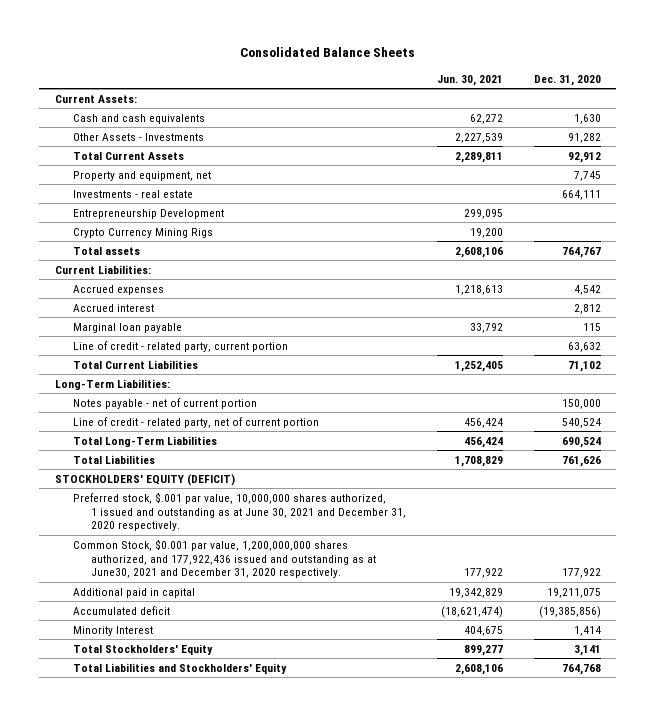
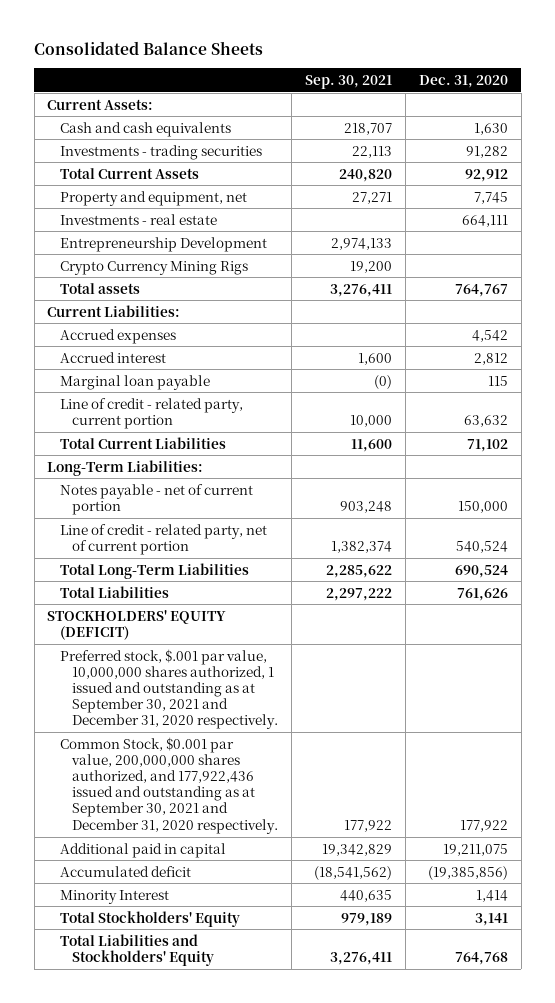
[436,74,503,86] Jun. 30, 2021 -> none
none -> [305,74,393,89] Sep. 30, 2021
[72,132,204,141] Other Assets - Investments -> [59,144,262,160] Investments - trading securities
[72,491,406,532] Preferred stock, $.001 par value, 10,000,000 shares authorized, 1 issued and outstanding as at June 30, 2021 and December 31, 2020 respectively. -> [59,648,279,730] Preferred stock, $.001 par value, 10,000,000 shares authorized, 1 issued and outstanding as at September 30, 2021 and December 31, 2020 respectively.
[72,538,376,579] Common Stock, $0.001 par value, 1,200,000,000 shares authorized, and 177,922,436 issued and outstanding as at June30, 2021 and December 31, 2020 respectively. -> [59,736,279,834] Common Stock, $0.001 par value, 200,000,000 shares authorized, and 177,922,436 issued and outstanding as at September 30, 2021 and December 31, 2020 respectively.

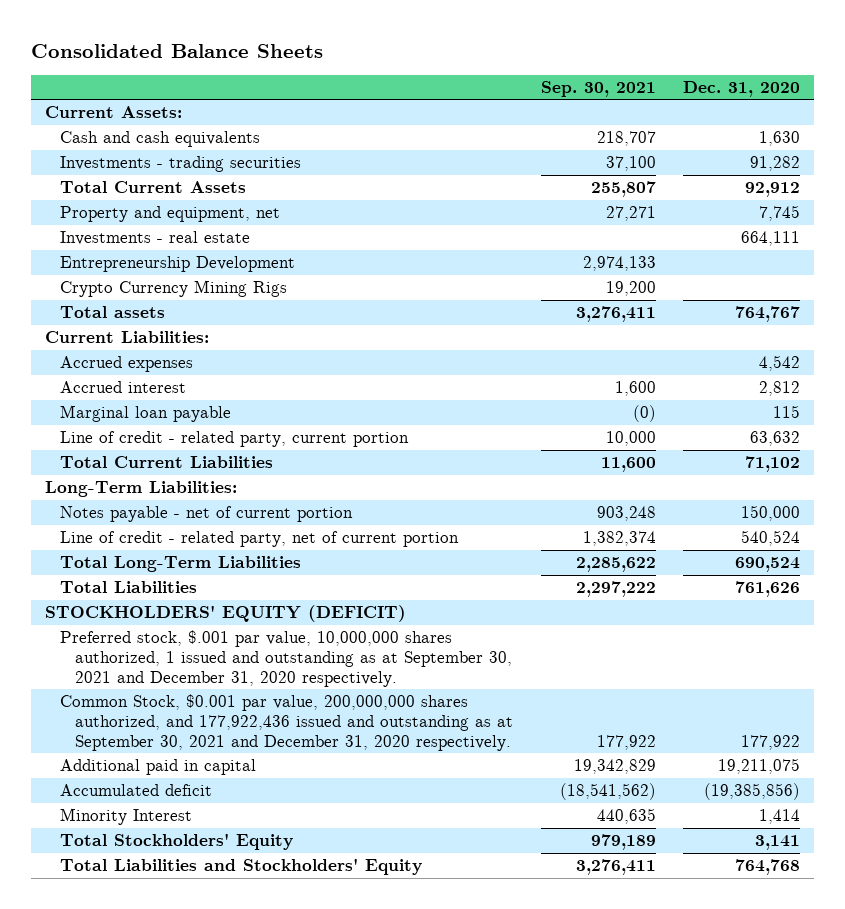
[352,145,393,158] 22,113 -> [605,156,656,172] 37,100
[339,168,393,182] 240,820 -> [590,181,656,198] 255,807

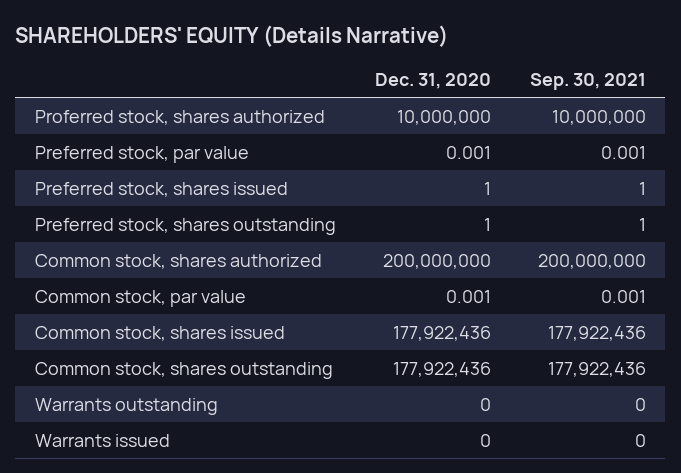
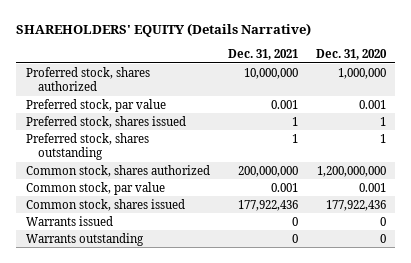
[529,72,646,90] Sep. 30, 2021 -> none
none -> [227,49,298,61] Dec. 31, 2021
[396,109,491,125] 10,000,000 -> [337,67,386,79] 1,000,000
[382,253,491,269] 200,000,000 -> [316,165,386,177] 1,200,000,000
[34,361,333,379] Common stock, shares outstanding -> none
[34,397,218,415] Warrants outstanding -> [25,232,144,246] Warrants outstanding

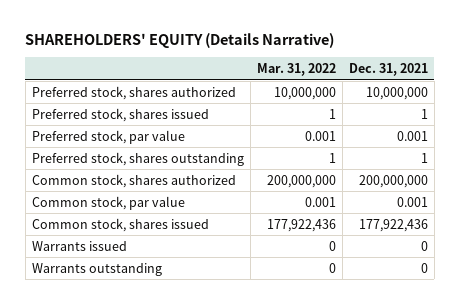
[315,49,387,61] Dec. 31, 2020 -> none
none -> [256,63,336,77] Mar. 31, 2022
[25,66,150,92] Proferred stock, shares authorized -> [31,85,236,100] Preferred stock, shares authorized
[25,98,166,112] Preferred stock, par value -> [31,129,185,144] Preferred stock, par value

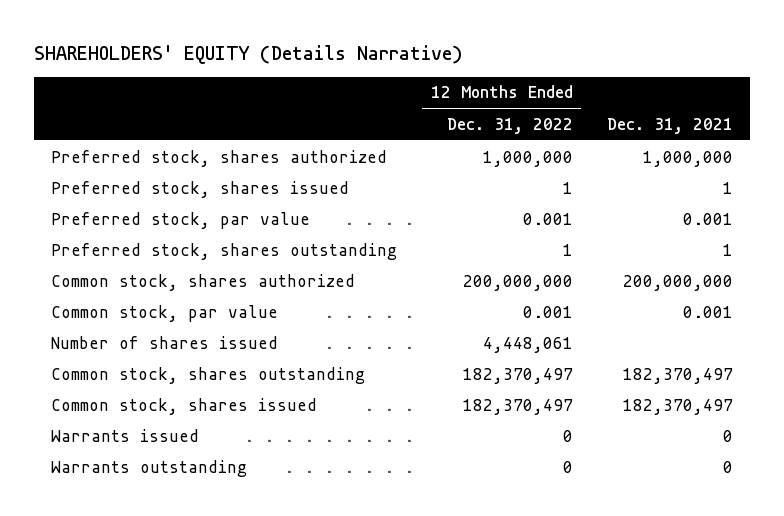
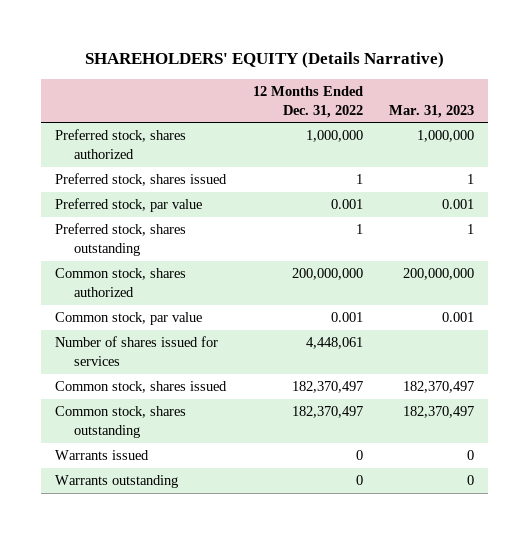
[607,117,734,134] Dec. 31, 2021 -> none
none -> [389,104,475,118] Mar. 31, 2023
[50,335,278,349] Number of shares issued -> [54,336,218,367] Number of shares issued for services
[50,366,365,384] Common stock, shares outstanding -> [54,406,186,439] Common stock, shares outstanding

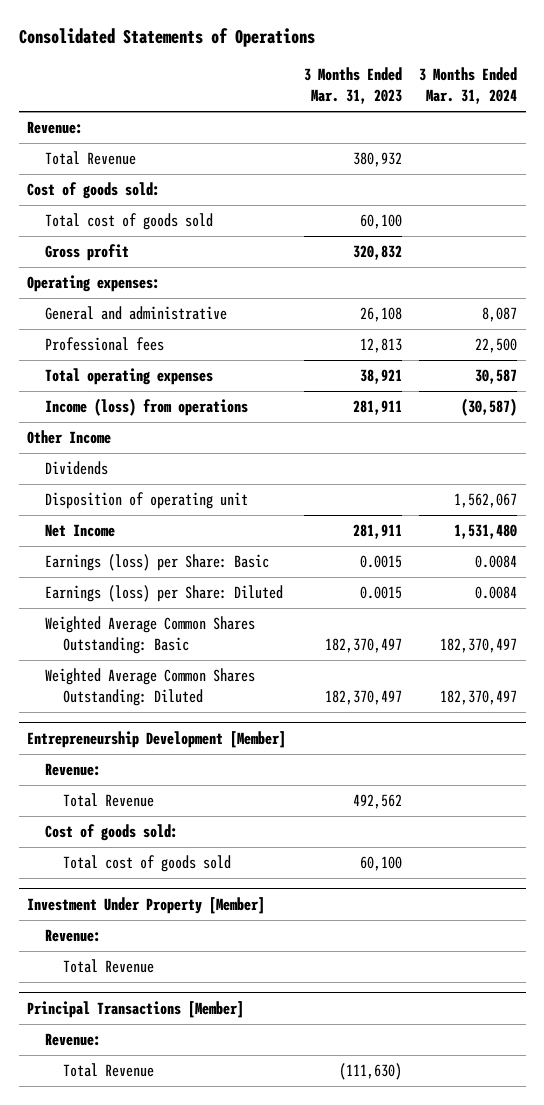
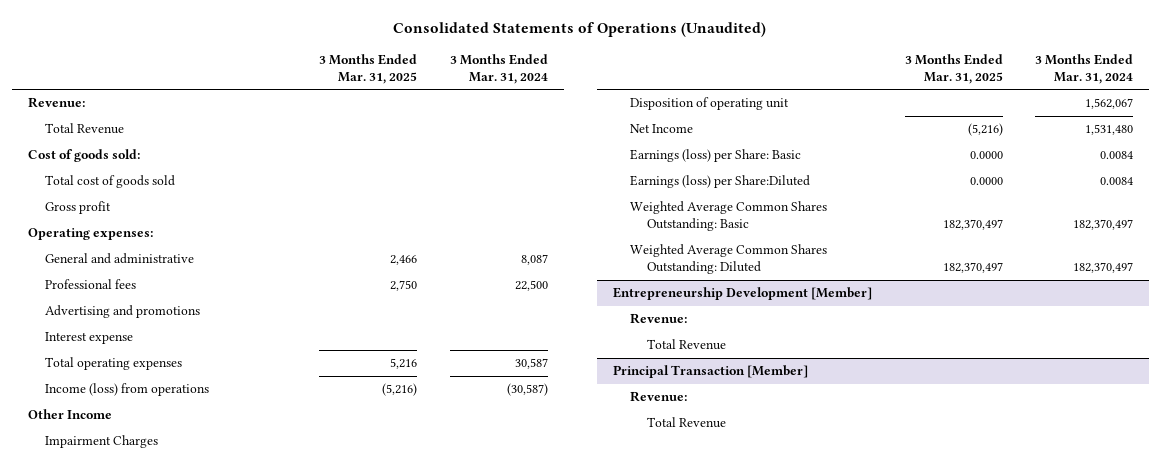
[18,28,315,48] Consolidated Statements of Operations -> [393,22,767,38] Consolidated Statements of Operations (Unaudited)
[303,67,402,104] 3 Months Ended Mar. 31, 2023 -> none
none -> [319,53,418,84] 3 Months Ended Mar. 31, 2025
none -> [45,305,201,319] Advertising and promotions
none -> [45,332,134,345] Interest expense
[45,461,109,476] Dividends -> none
none -> [45,435,159,449] Impairment Charges
[45,585,284,603] Earnings (loss) per Share: Diluted -> [630,175,811,189] Earnings (loss) per Share:Diluted
[45,824,179,842] Cost of goods sold: -> none
[63,855,232,873] Total cost of goods sold -> none
[27,896,266,914] Investment Under Property [Member] -> none
[45,929,102,943] Revenue: -> none
[63,959,155,974] Total Revenue -> none
[27,1000,245,1018] Principal Transactions [Member] -> [613,365,809,379] Principal Transaction [Member]

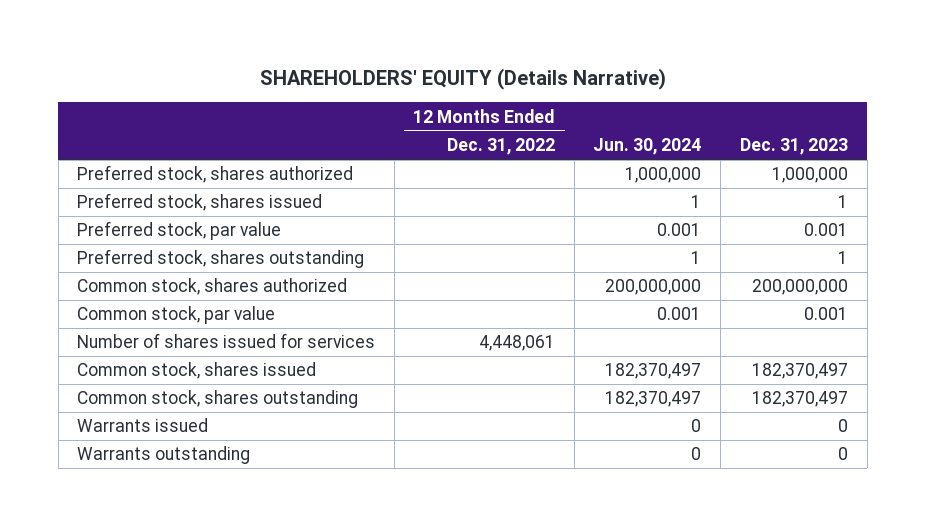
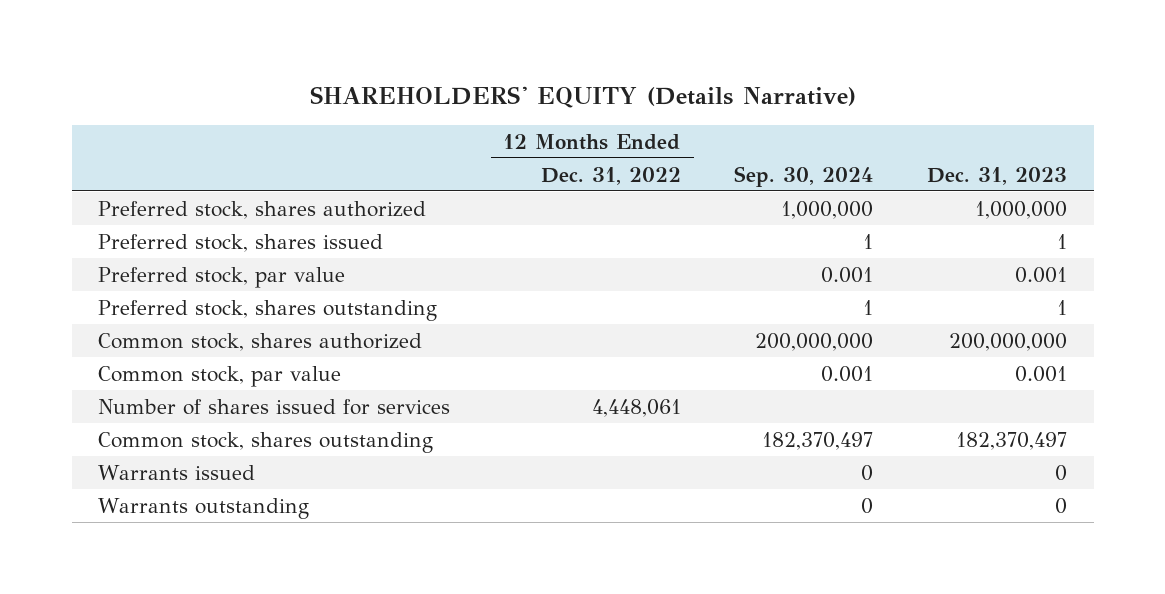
[593,138,702,156] Jun. 30, 2024 -> none
none -> [734,165,874,187] Sep. 30, 2024
[77,362,317,380] Common stock, shares issued -> none

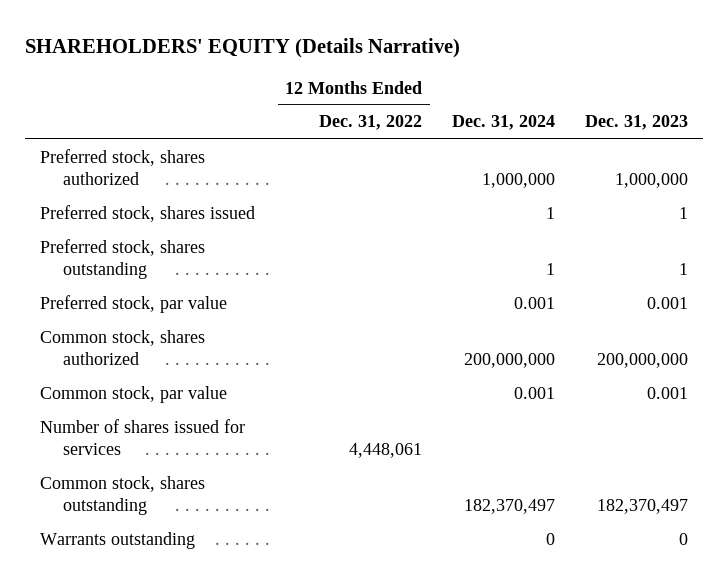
[734,165,874,187] Sep. 30, 2024 -> none
none -> [451,115,555,131] Dec. 31, 2024
[98,266,346,288] Preferred stock, par value -> [40,294,228,313] Preferred stock, par value
[98,464,256,480] Warrants issued -> none

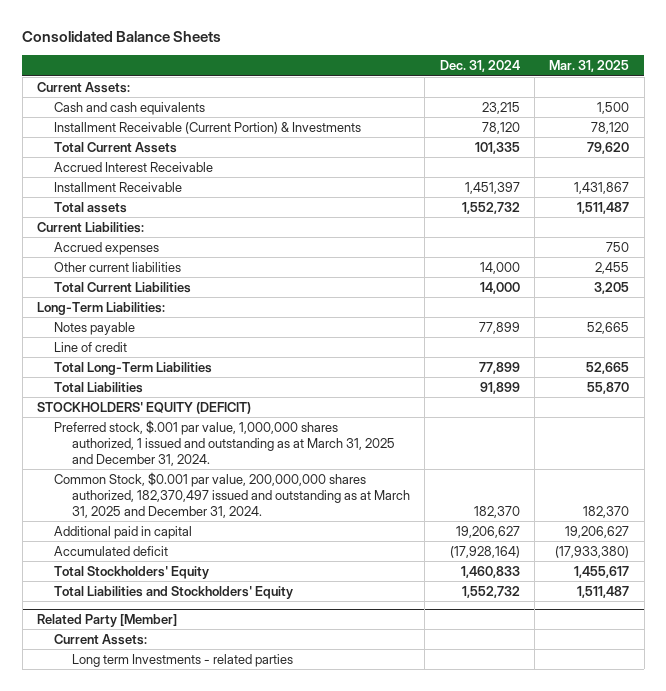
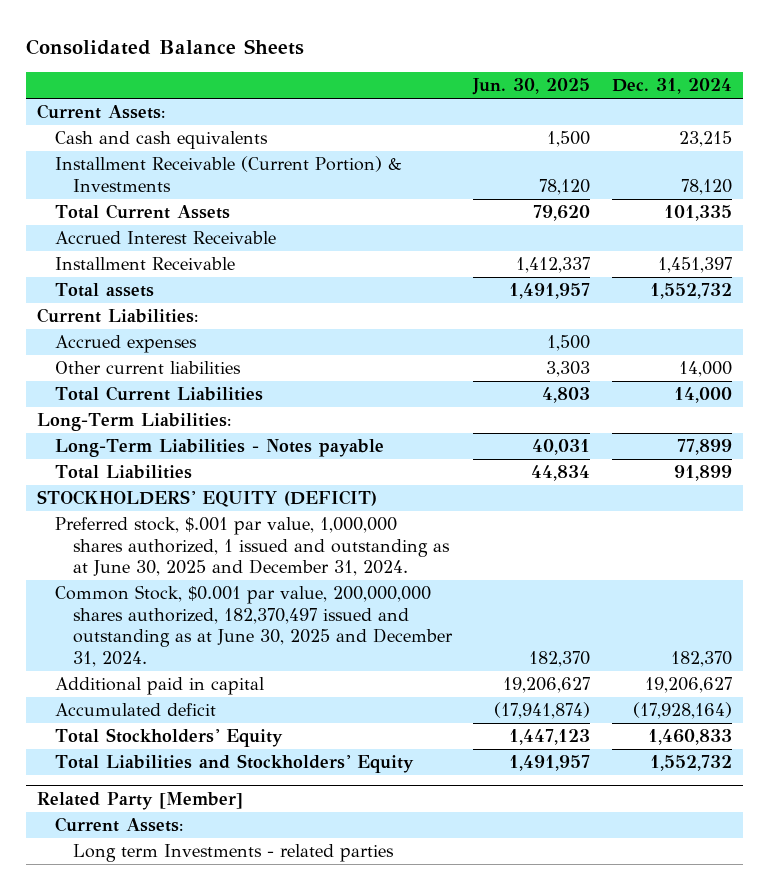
[549,60,630,73] Mar. 31, 2025 -> none
none -> [472,78,591,96] Jun. 30, 2025
[54,321,136,335] Notes payable -> none
[54,341,128,352] Line of credit -> none
[54,361,213,375] Total Long-Term Liabilities -> [54,439,384,458] Long-Term Liabilities - Notes payable
[54,419,395,467] Preferred stock, $.001 par value, 1,000,000 shares authorized, 1 issued and outstanding as at March 31, 2025 and December 31, 2024. -> [54,517,450,577] Preferred stock, $.001 par value, 1,000,000 shares authorized, 1 issued and outstanding as at June 30, 2025 and December 31, 2024.
[54,471,410,519] Common Stock, $0.001 par value, 200,000,000 shares authorized, 182,370,497 issued and outstanding as at March 31, 2025 and December 31, 2024. -> [54,585,453,667] Common Stock, $0.001 par value, 200,000,000 shares authorized, 182,370,497 issued and outstanding as at June 30, 2025 and December 31, 2024.

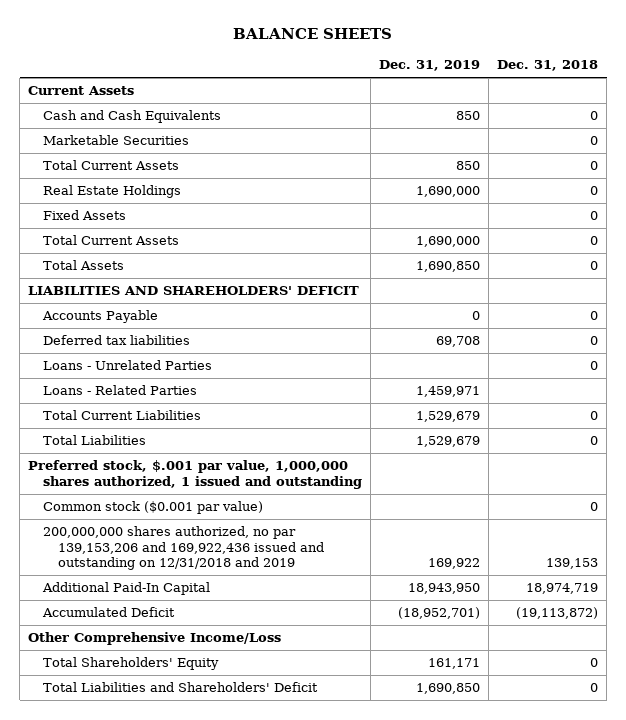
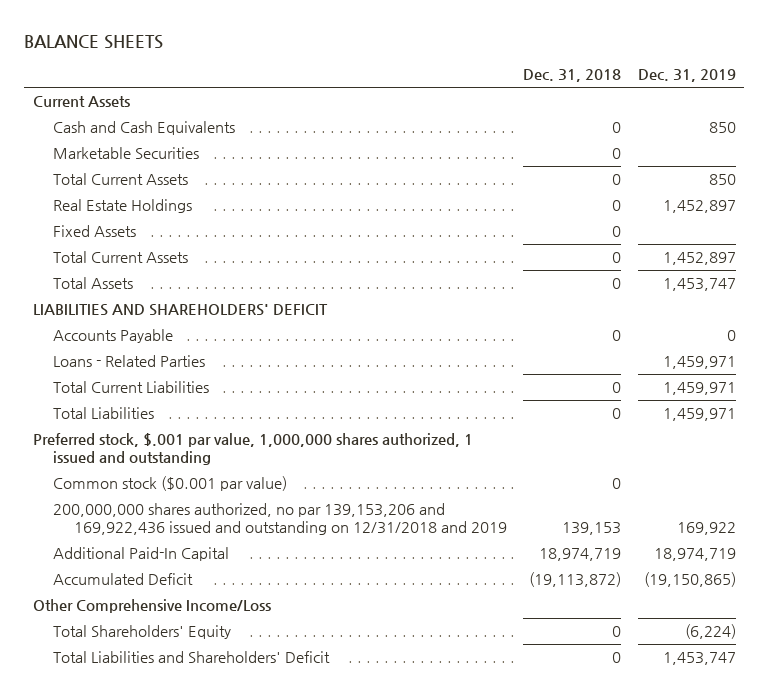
[416,186,481,198] 1,690,000 -> [662,200,736,214] 1,452,897
[416,236,481,248] 1,690,000 -> [662,252,736,266] 1,452,897
[416,261,481,273] 1,690,850 -> [662,278,736,292] 1,453,747
[43,335,191,346] Deferred tax liabilities -> none
[43,360,213,371] Loans - Unrelated Parties -> none
[416,411,481,423] 1,529,679 -> [662,382,736,396] 1,459,971
[416,436,481,448] 1,529,679 -> [662,408,736,422] 1,459,971
[408,583,481,595] 18,943,950 -> [653,548,736,562] 18,974,719
[398,607,481,620] (18,952,701) -> [643,572,736,588] (19,150,865)
[428,658,481,670] 161,171 -> [684,624,736,640] (6,224)
[416,683,481,695] 1,690,850 -> [662,652,736,666] 1,453,747

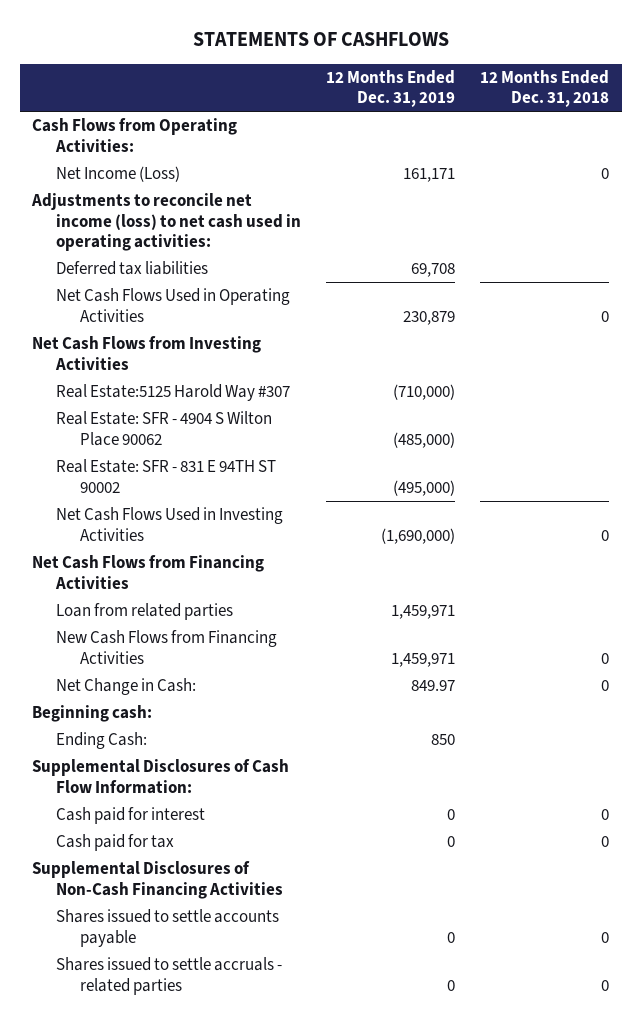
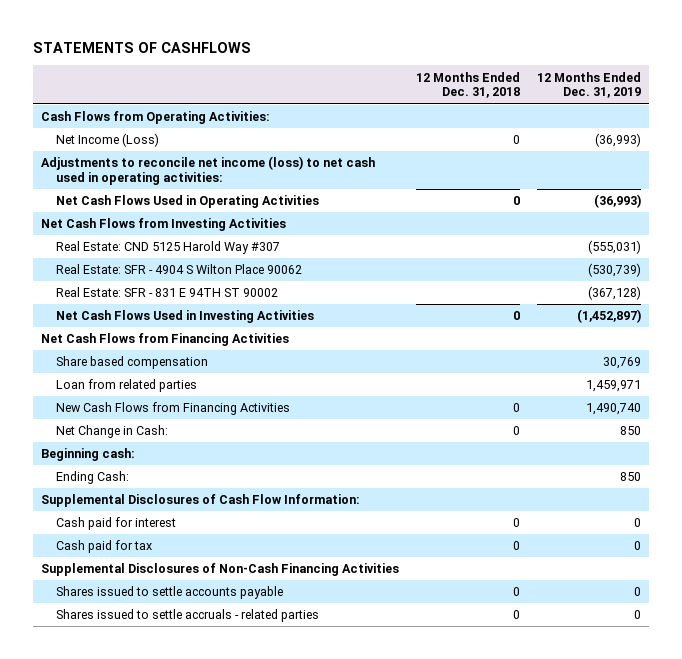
[403,168,456,183] 161,171 -> [594,133,641,148] (36,993)
[56,261,209,276] Deferred tax liabilities -> none
[403,310,456,325] 230,879 -> [593,194,641,209] (36,993)
[56,384,291,402] Real Estate:5125 Harold Way #307 -> [55,241,280,255] Real Estate: CND 5125 Harold Way #307
[393,384,456,401] (710,000) -> [587,240,641,255] (555,031)
[393,431,456,448] (485,000) -> [587,263,641,278] (530,739)
[393,479,456,496] (495,000) -> [587,286,641,301] (367,128)
[381,527,456,544] (1,690,000) -> [576,309,641,324] (1,452,897)
none -> [55,356,208,370] Share based compensation
[391,652,456,667] 1,459,971 -> [585,403,641,416] 1,490,740
[411,680,456,692] 849.97 -> [619,426,641,436] 850

